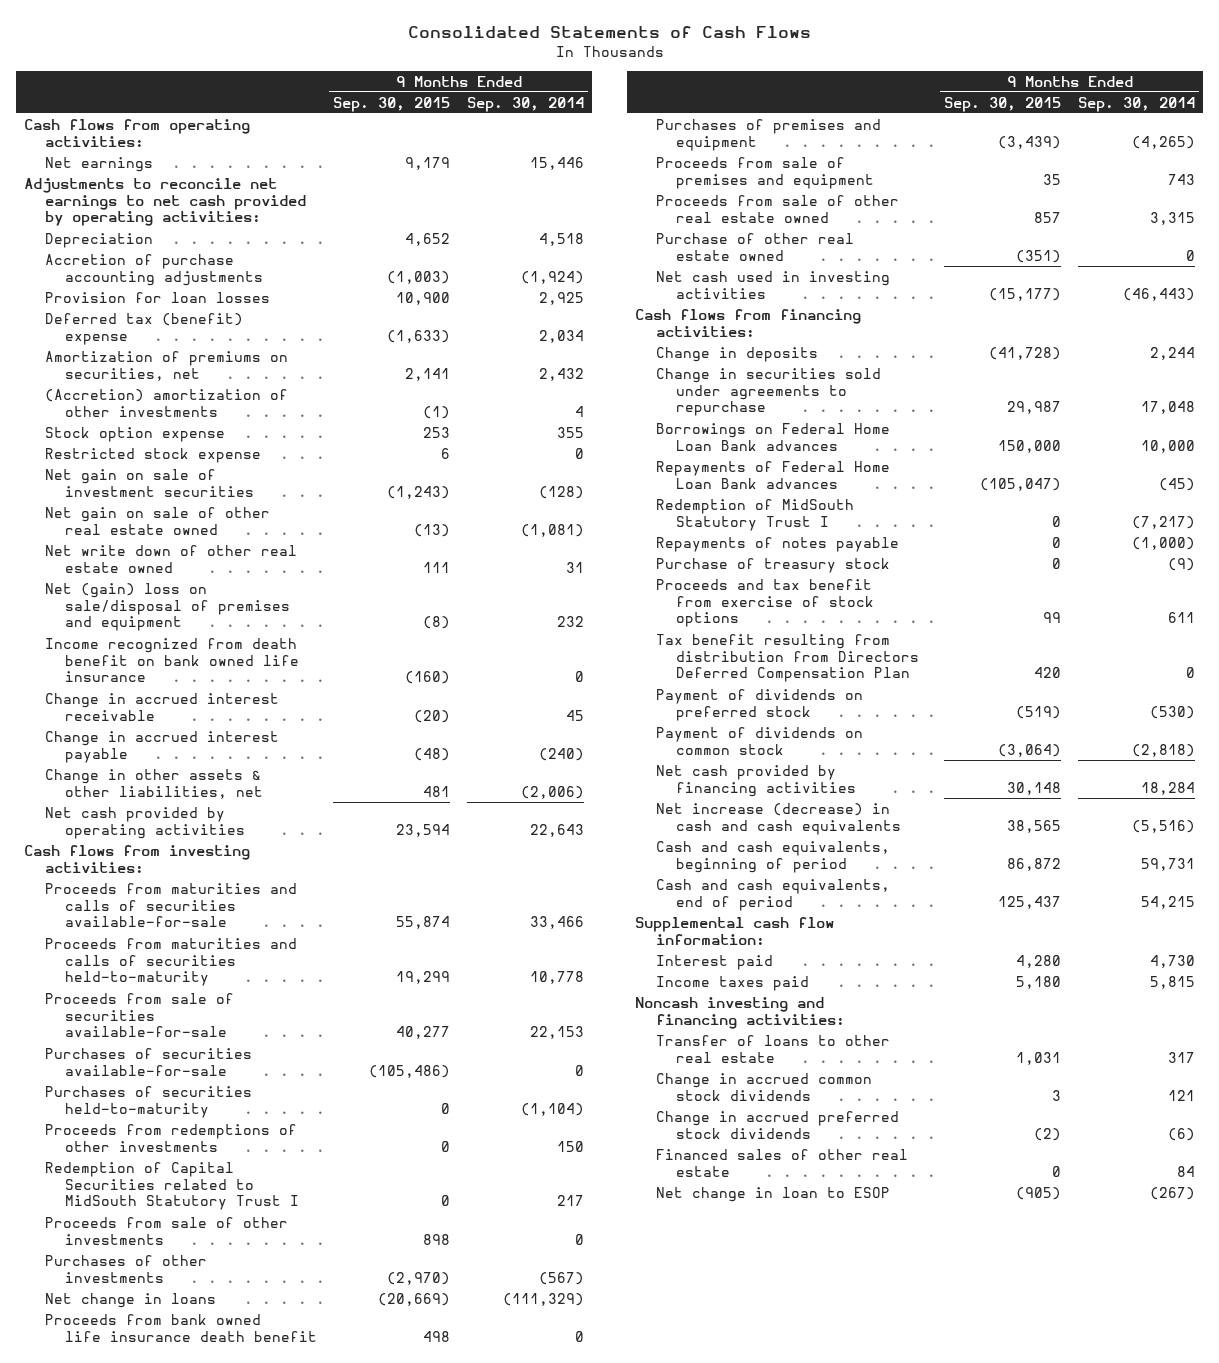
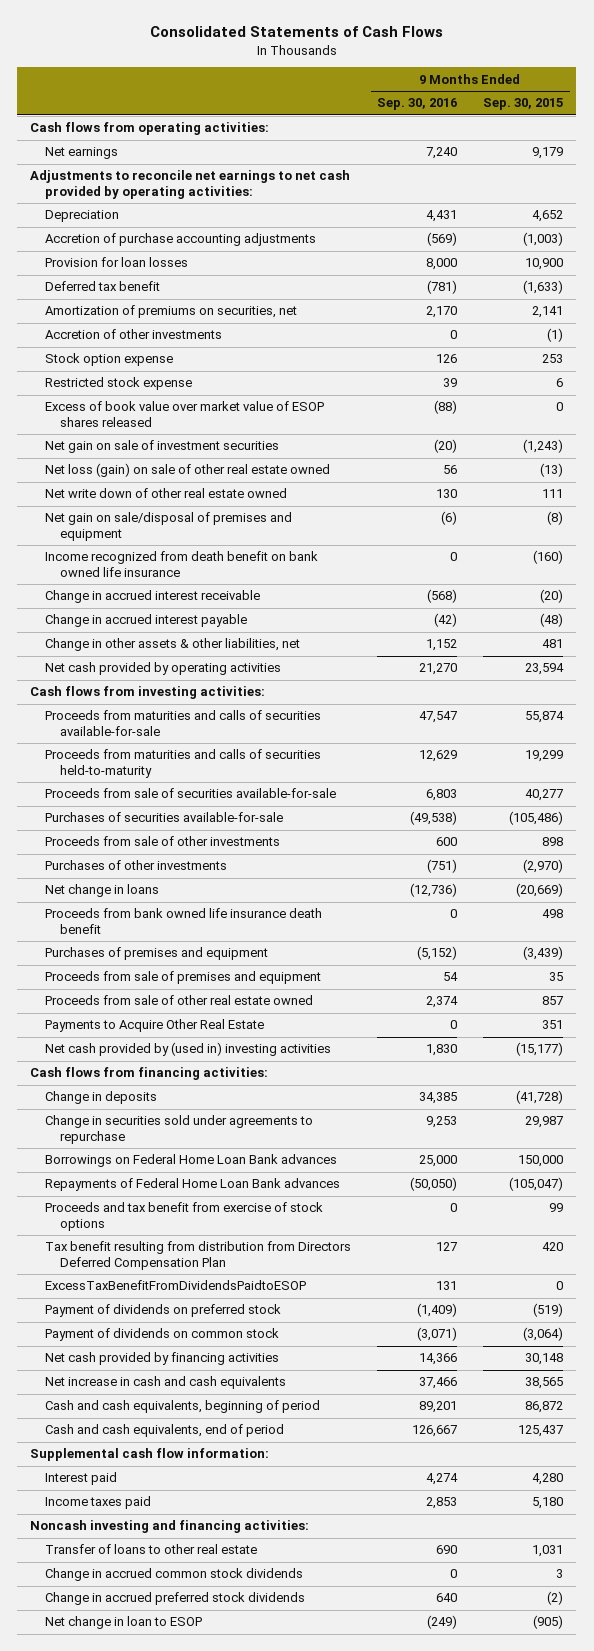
[466,96,584,112] Sep. 30, 2014 -> none
none -> [377,98,458,111] Sep. 30, 2016
[44,312,243,345] Deferred tax (benefit) expense -> [45,281,161,292] Deferred tax benefit
[44,388,288,417] (Accretion) amortization of other investments -> [45,329,223,340] Accretion of other investments
none -> [45,401,325,427] Excess of book value over market value of ESOP shares released
[44,506,270,535] Net gain on sale of other real estate owned -> [45,463,331,478] Net loss (gain) on sale of other real estate owned
[44,582,290,632] Net (gain) loss on sale/disposal of premises and equipment -> [45,512,293,541] Net gain on sale/disposal of premises and equipment
[44,1085,252,1118] Purchases of securities held-to-maturity -> none
[44,1123,297,1152] Proceeds from redemptions of other investments -> none
[44,1161,299,1211] Redemption of Capital Securities related to MidSouth Statutory Trust I -> none
[655,232,854,261] Purchase of other real estate owned -> [45,1019,265,1033] Payments to Acquire Other Real Estate
[1016,249,1062,263] (351) -> [542,1020,564,1030] 351
[655,270,890,299] Net cash used in investing activities -> [45,1042,332,1057] Net cash provided by (used in) investing activities
[655,498,854,531] Redemption of MidSouth Statutory Trust I -> none
[655,536,899,552] Repayments of notes payable -> none
[655,557,890,573] Purchase of treasury stock -> none
none -> [45,1280,307,1291] ExcessTaxBenefitFromDividendsPaidtoESOP
[655,802,901,835] Net increase (decrease) in cash and cash equivalents -> [45,1376,287,1390] Net increase in cash and cash equivalents
[655,1148,908,1177] Financed sales of other real estate -> none

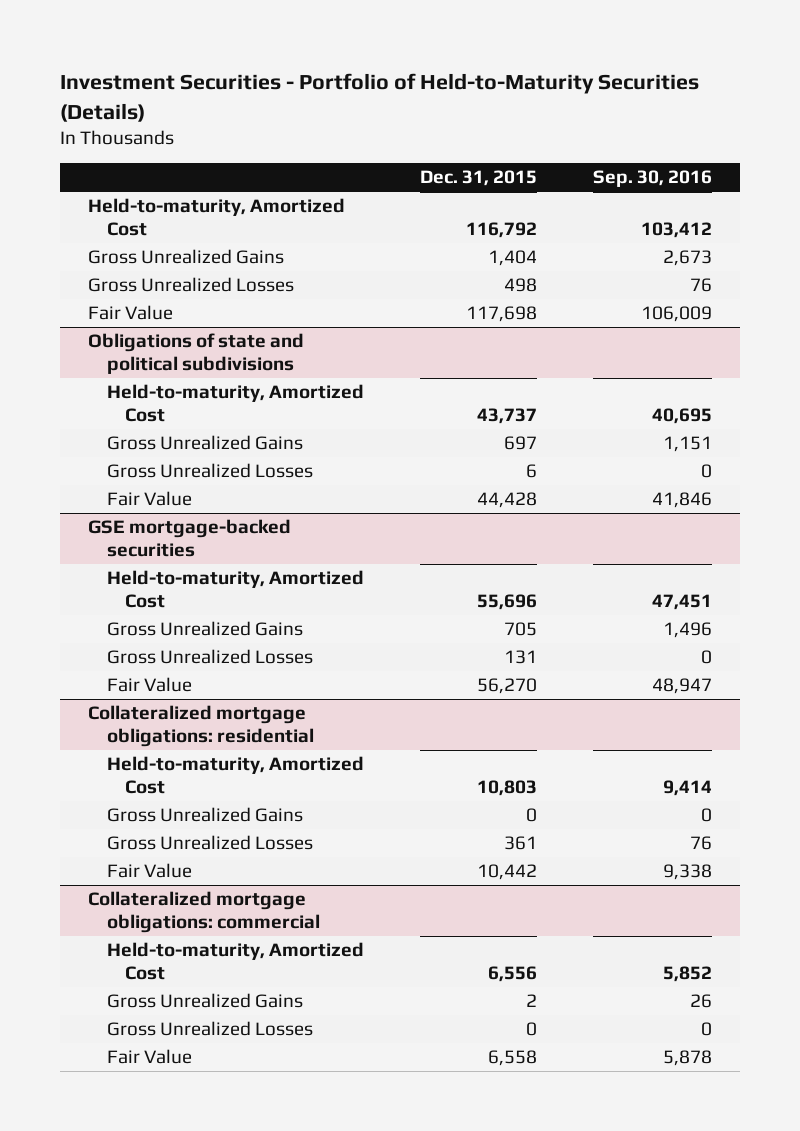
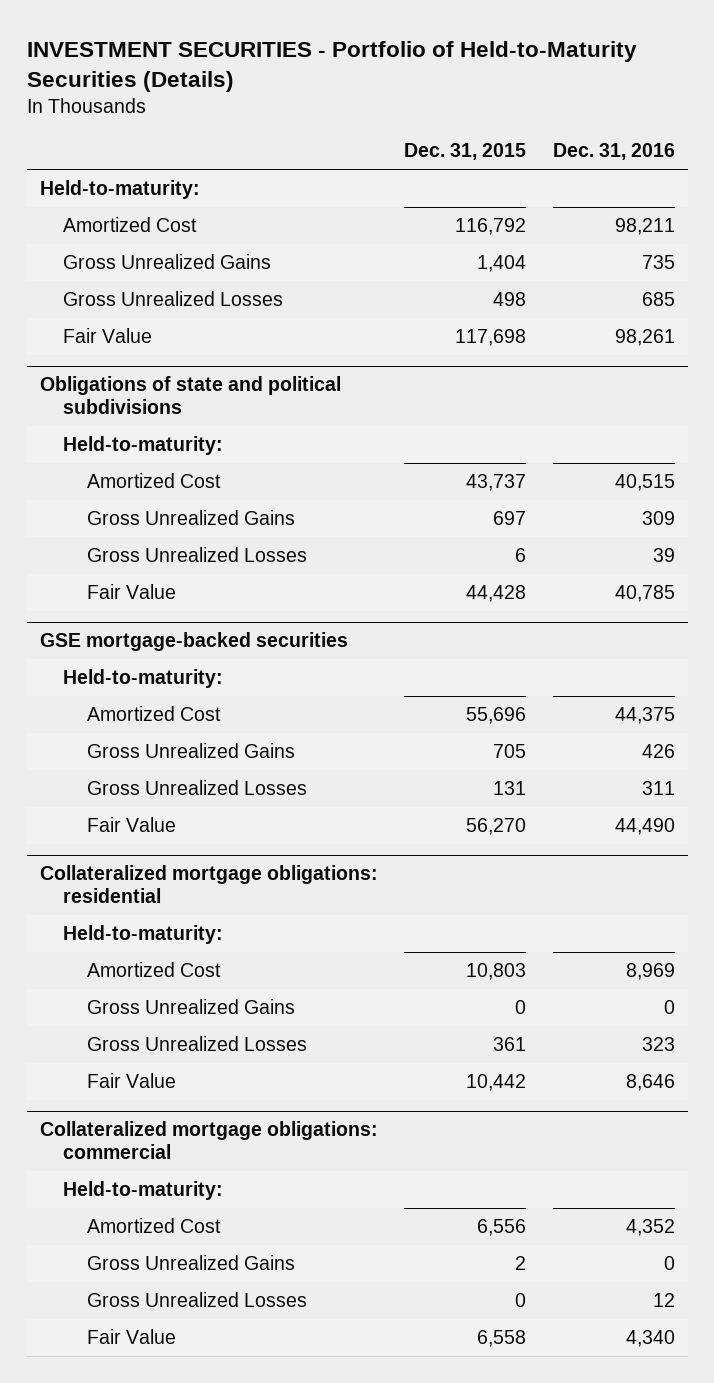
[60,73,700,122] Investment Securities - Portfolio of Held-to-Maturity Securities (Details) -> [26,40,637,92] INVESTMENT SECURITIES - Portfolio of Held-to-Maturity Securities (Details)
[592,170,712,188] Sep. 30, 2016 -> none
none -> [552,143,675,161] Dec. 31, 2016
none -> [39,180,200,200] Held-to-maturity:
[88,198,346,237] Held-to-maturity, Amortized Cost -> [63,217,198,233] Amortized Cost
none -> [63,436,224,456] Held-to-maturity:
[106,384,364,423] Held-to-maturity, Amortized Cost -> [87,473,222,489] Amortized Cost
none -> [63,669,224,689] Held-to-maturity:
[106,570,364,609] Held-to-maturity, Amortized Cost -> [87,706,222,722] Amortized Cost
none -> [63,925,224,945] Held-to-maturity:
[106,756,364,795] Held-to-maturity, Amortized Cost -> [87,962,222,978] Amortized Cost
none -> [63,1181,224,1201] Held-to-maturity:
[106,942,364,981] Held-to-maturity, Amortized Cost -> [87,1218,222,1234] Amortized Cost

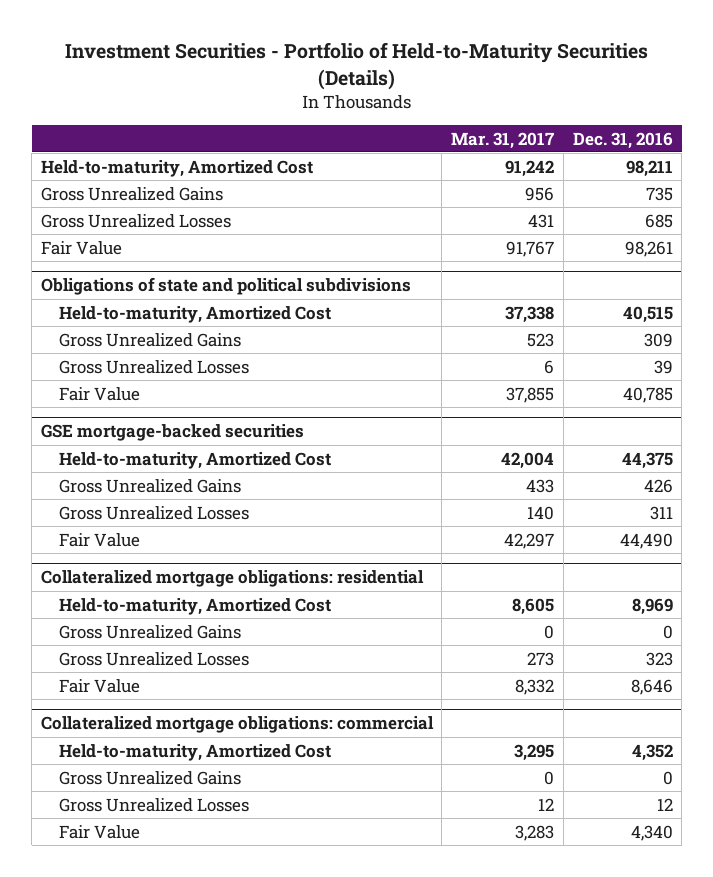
[26,40,637,92] INVESTMENT SECURITIES - Portfolio of Held-to-Maturity Securities (Details) -> [64,42,648,90] Investment Securities - Portfolio of Held-to-Maturity Securities (Details)
[404,143,527,161] Dec. 31, 2015 -> none
none -> [451,131,555,149] Mar. 31, 2017
[39,180,200,200] Held-to-maturity: -> none
[63,217,198,233] Amortized Cost -> [40,159,313,177] Held-to-maturity, Amortized Cost
[63,436,224,456] Held-to-maturity: -> none
[87,473,222,489] Amortized Cost -> [58,305,331,323] Held-to-maturity, Amortized Cost
[63,669,224,689] Held-to-maturity: -> none
[87,706,222,722] Amortized Cost -> [58,451,331,469] Held-to-maturity, Amortized Cost
[63,925,224,945] Held-to-maturity: -> none
[87,962,222,978] Amortized Cost -> [58,597,331,615] Held-to-maturity, Amortized Cost
[63,1181,224,1201] Held-to-maturity: -> none
[87,1218,222,1234] Amortized Cost -> [58,743,331,761] Held-to-maturity, Amortized Cost

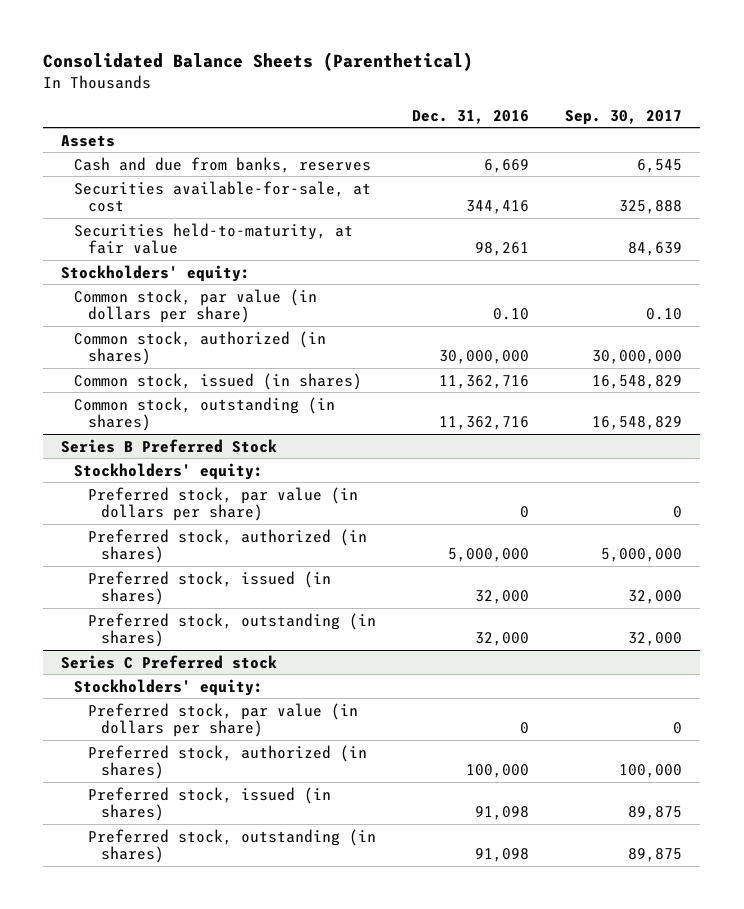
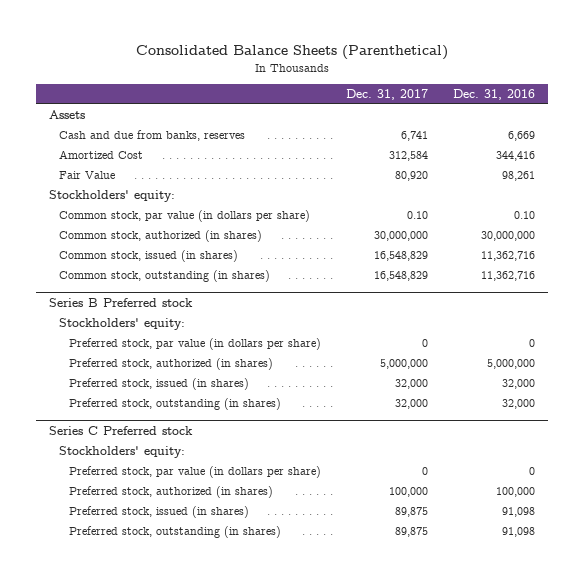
[565,109,683,125] Sep. 30, 2017 -> none
none -> [345,89,428,101] Dec. 31, 2017
[74,180,372,213] Securities available-for-sale, at cost -> [58,150,143,160] Amortized Cost
[74,222,354,255] Securities held-to-maturity, at fair value -> [58,171,115,180] Fair Value
[61,438,278,453] Series B Preferred Stock -> [48,297,193,307] Series B Preferred stock

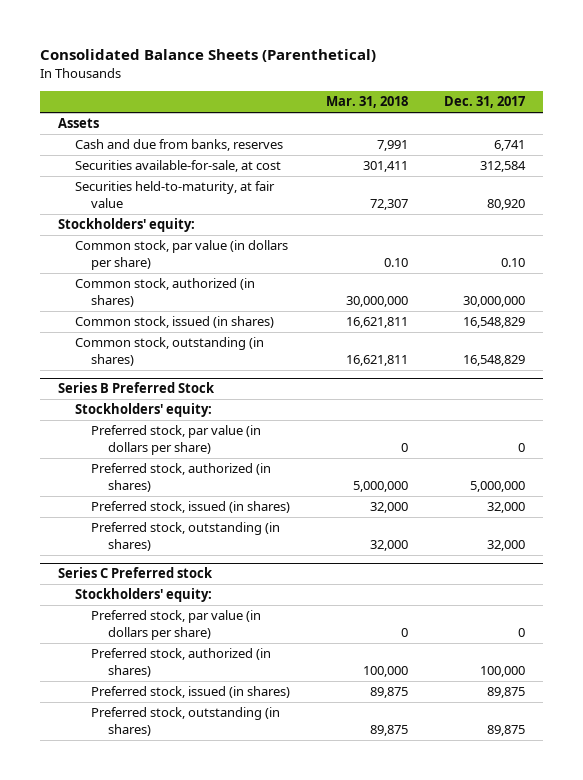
[453,89,536,101] Dec. 31, 2016 -> none
none -> [325,96,408,109] Mar. 31, 2018
[58,150,143,160] Amortized Cost -> [74,160,281,173] Securities available-for-sale, at cost
[58,171,115,180] Fair Value -> [74,181,275,208] Securities held-to-maturity, at fair value
[48,297,193,307] Series B Preferred stock -> [57,382,215,394] Series B Preferred Stock

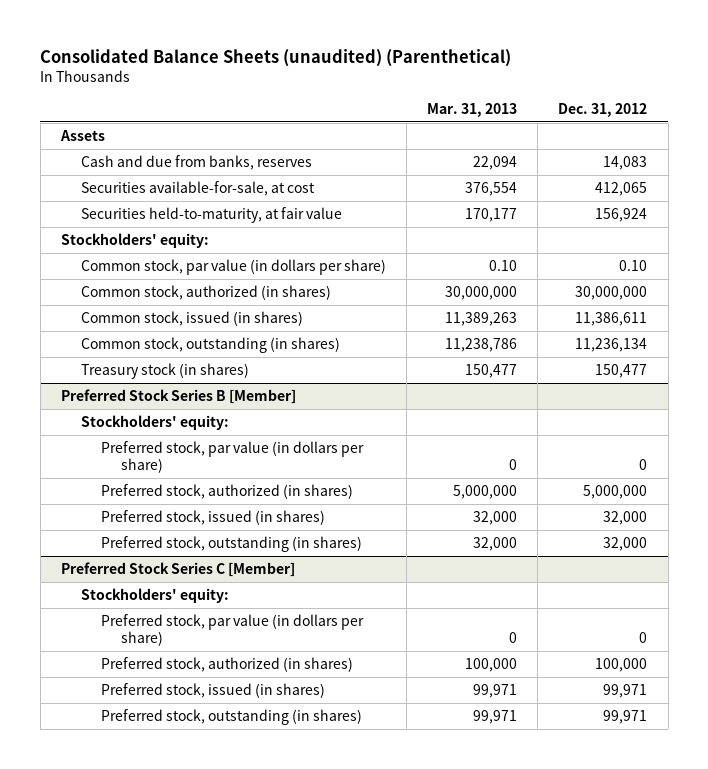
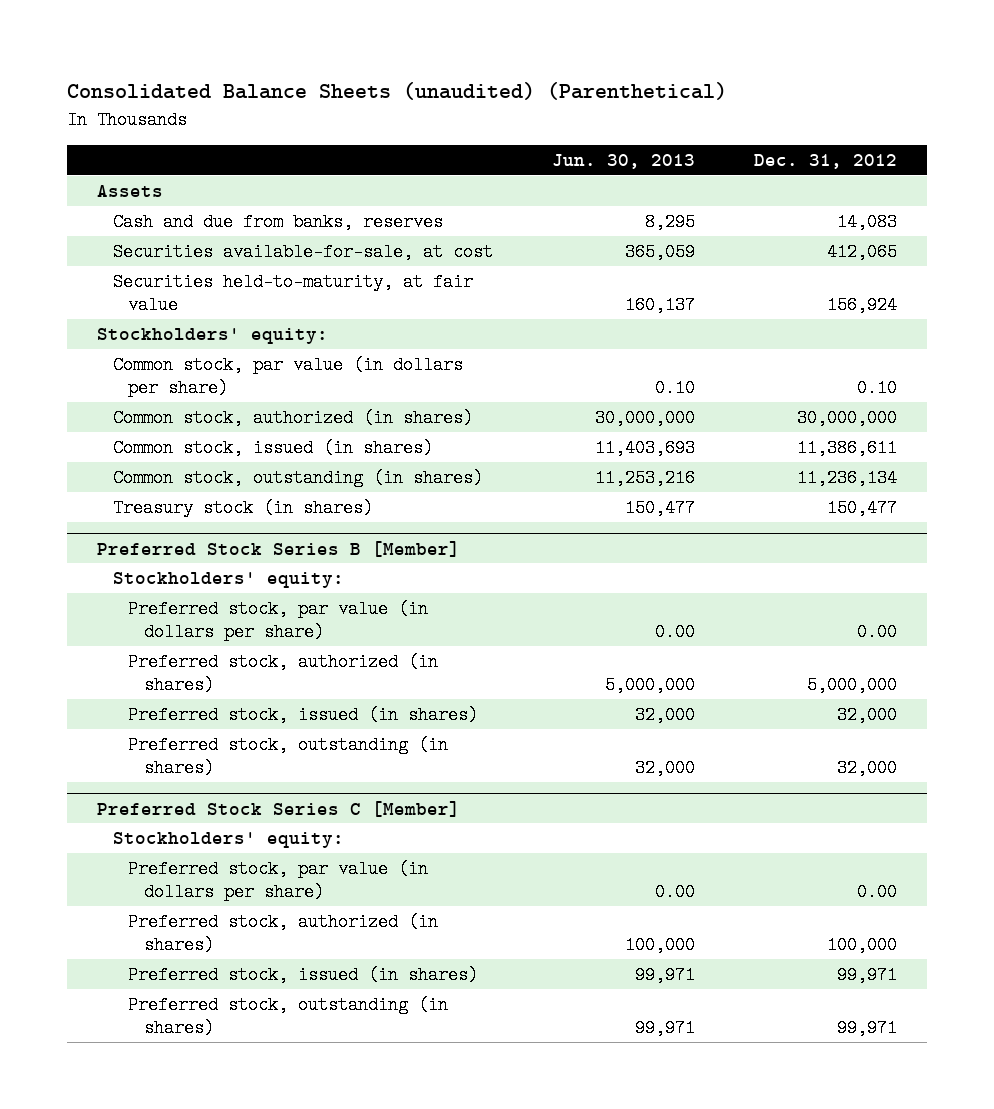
[427,103,518,118] Mar. 31, 2013 -> none
none -> [551,154,695,170] Jun. 30, 2013
[639,458,648,470] 0 -> [856,623,897,642] 0.00
[639,631,648,643] 0 -> [856,883,897,902] 0.00

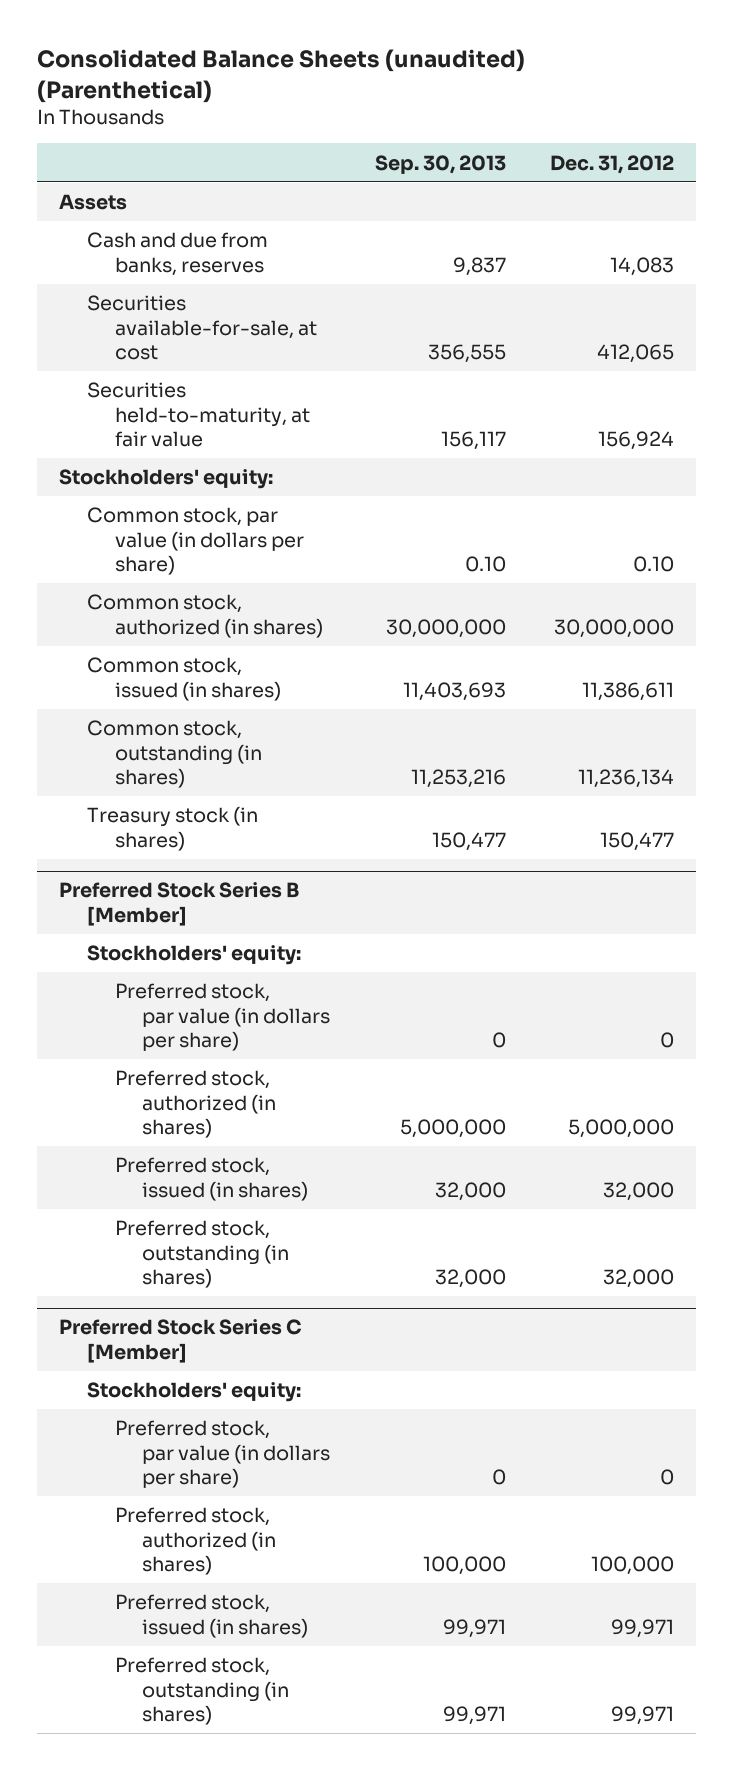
[551,154,695,170] Jun. 30, 2013 -> none
none -> [374,154,506,174] Sep. 30, 2013
[856,623,897,642] 0.00 -> [660,1031,675,1048] 0
[856,883,897,902] 0.00 -> [660,1468,675,1485] 0

